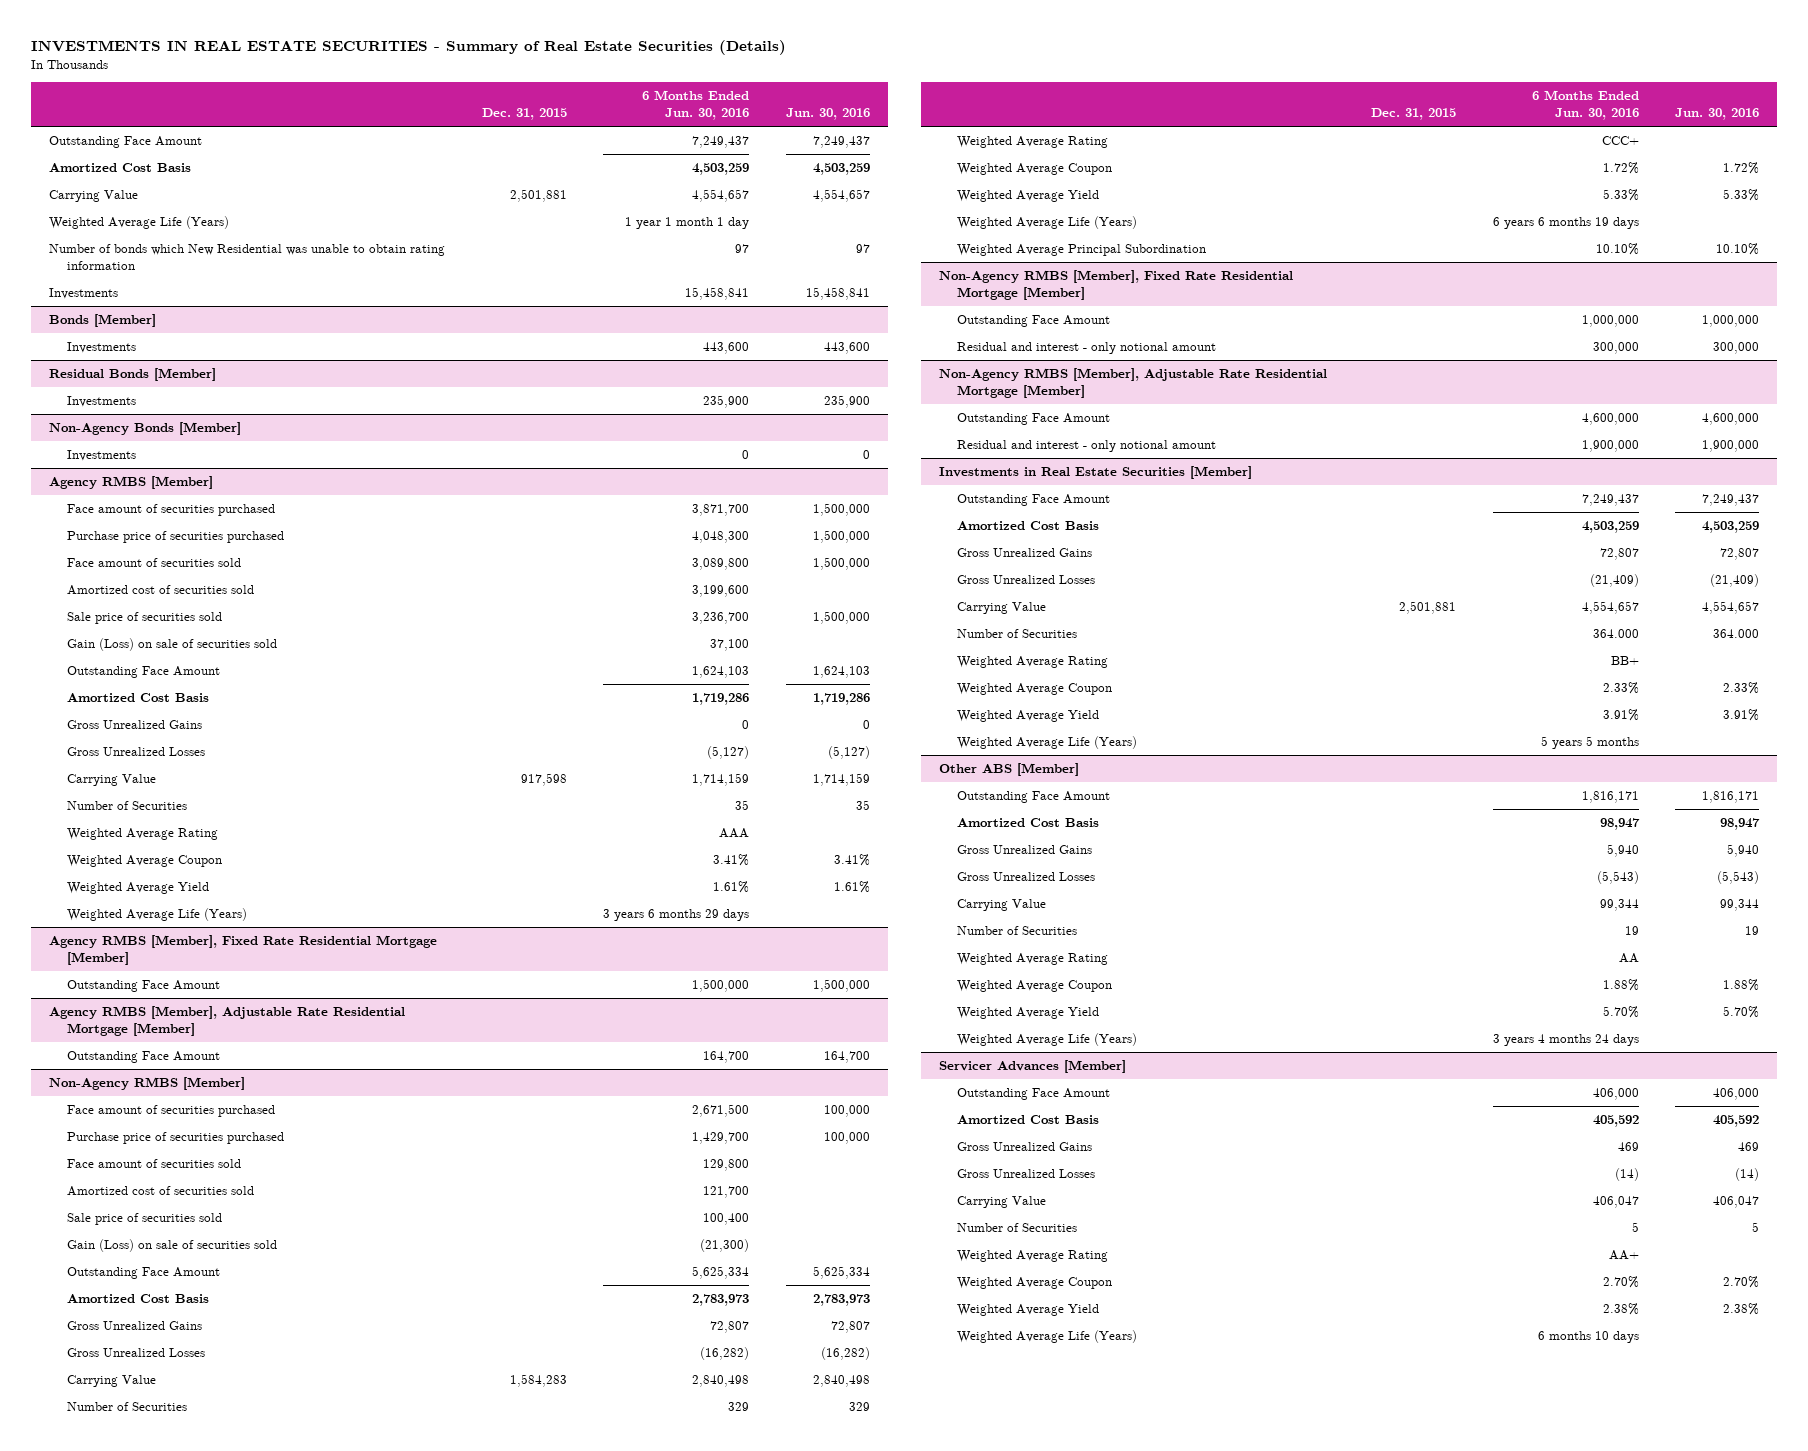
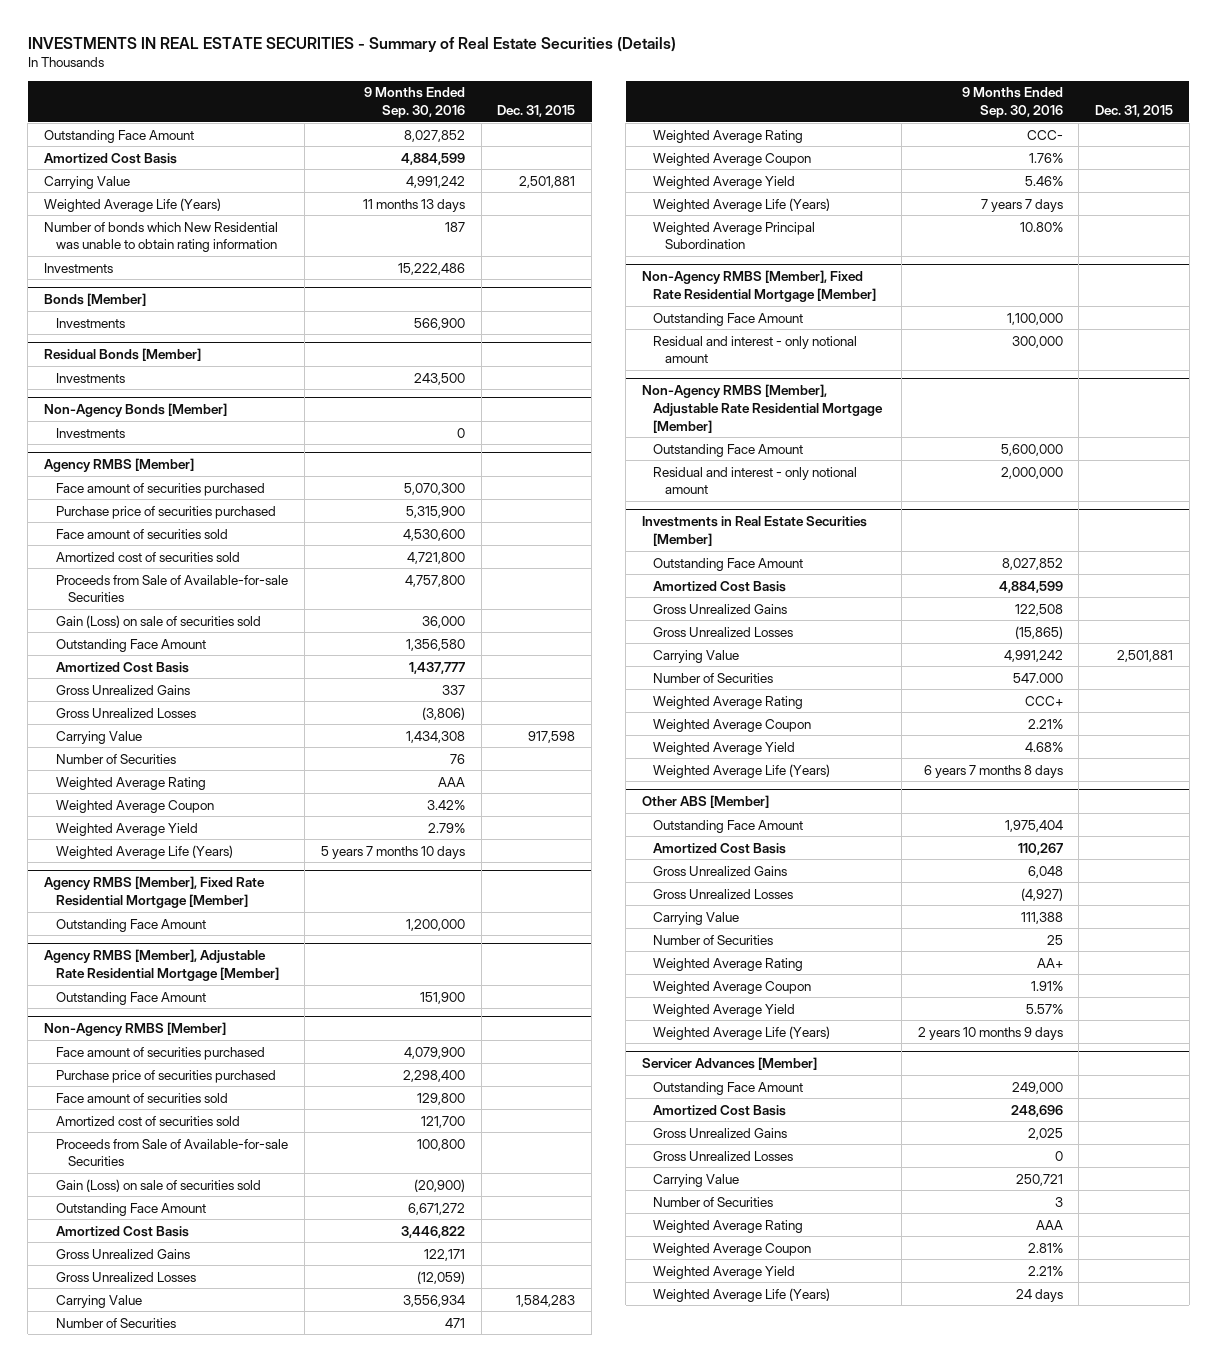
[642,90,750,121] 6 Months Ended Jun. 30, 2016 -> none
[785,108,870,121] Jun. 30, 2016 -> none
none -> [364,87,466,118] 9 Months Ended Sep. 30, 2016
[67,612,223,625] Sale price of securities sold -> [55,574,288,603] Proceeds from Sale of Available-for-sale Securities
[67,1213,223,1226] Sale price of securities sold -> [55,1138,288,1167] Proceeds from Sale of Available-for-sale Securities

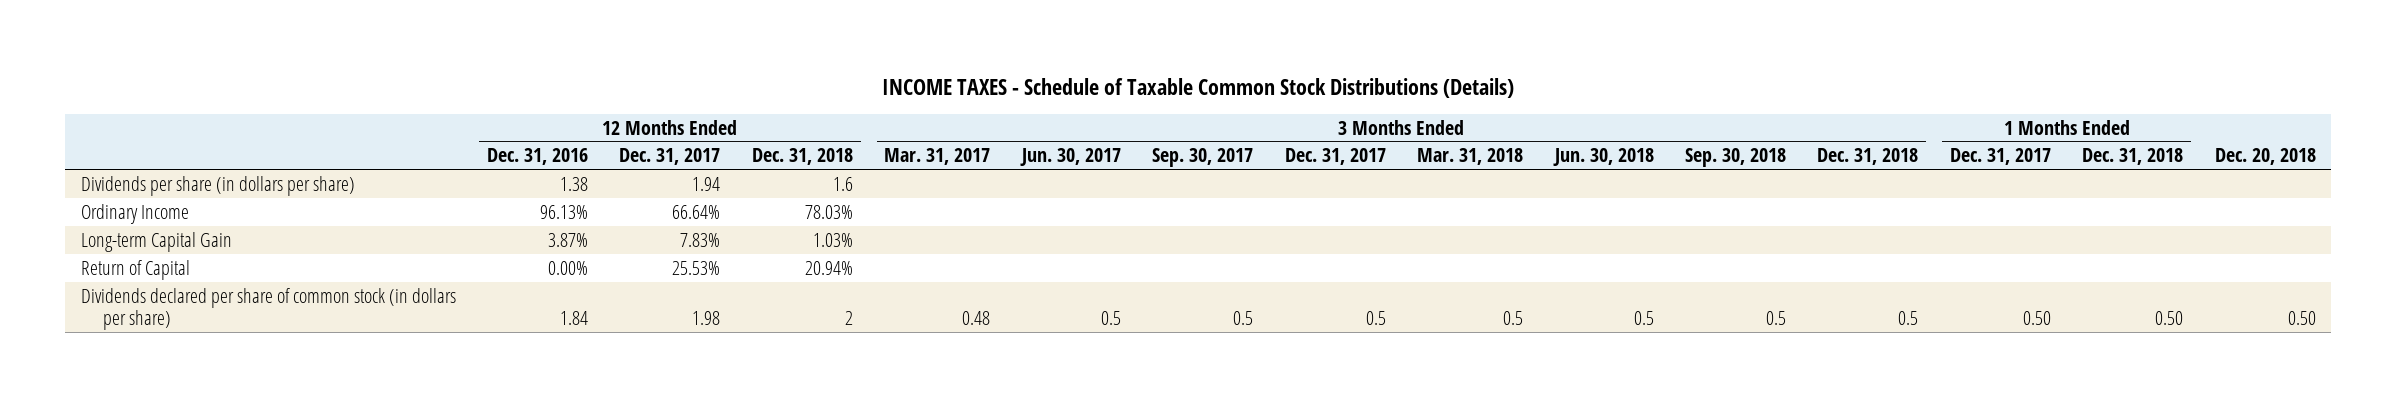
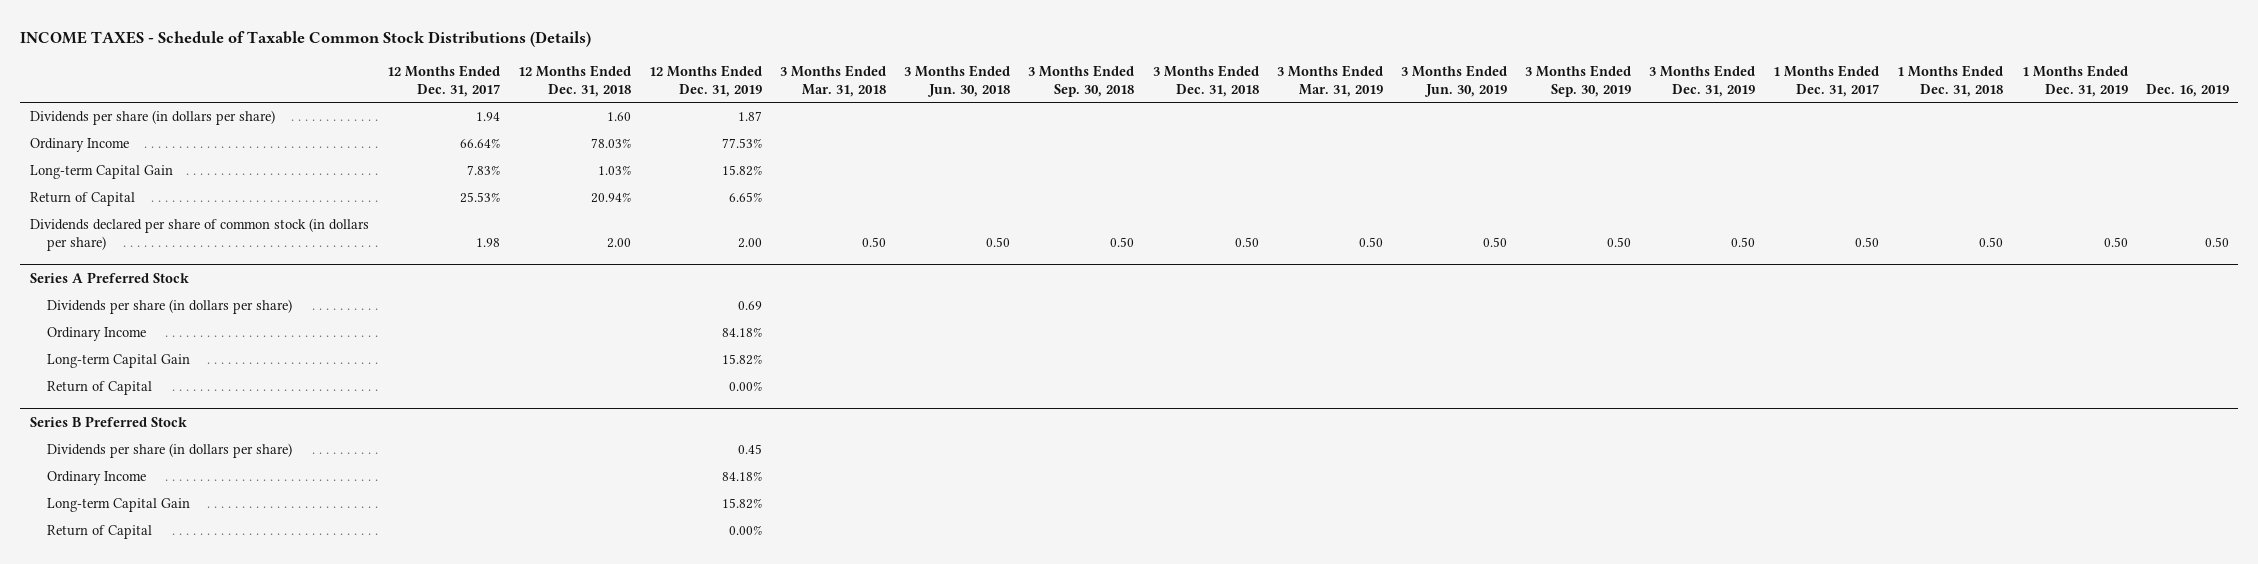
[487,148,589,166] Dec. 31, 2016 -> none
[884,148,991,166] Mar. 31, 2017 -> none
[1019,148,1121,167] Jun. 30, 2017 -> none
[1152,148,1254,168] Sep. 30, 2017 -> none
[1284,148,1386,166] Dec. 31, 2017 -> none
[2214,148,2316,166] Dec. 20, 2018 -> none
none -> [649,64,763,97] 12 Months Ended Dec. 31, 2019
none -> [1276,64,1383,97] 3 Months Ended Mar. 31, 2019
none -> [1400,64,1507,97] 3 Months Ended Jun. 30, 2019
none -> [1525,64,1632,97] 3 Months Ended Sep. 30, 2019
none -> [1649,64,1756,97] 3 Months Ended Dec. 31, 2019
none -> [2021,64,2128,97] 1 Months Ended Dec. 31, 2019
none -> [2145,83,2229,97] Dec. 16, 2019
[832,176,853,191] 1.6 -> [606,112,631,122] 1.60
[844,311,853,326] 2 -> [606,238,631,249] 2.00
[1503,311,1524,326] 0.5 -> [862,237,887,248] 0.50
[1633,311,1654,326] 0.5 -> [986,237,1011,248] 0.50
[1765,311,1786,326] 0.5 -> [1110,237,1135,248] 0.50
[1898,311,1919,326] 0.5 -> [1234,237,1259,248] 0.50
none -> [29,272,189,284] Series A Preferred Stock
none -> [47,299,293,315] Dividends per share (in dollars per share)
none -> [47,327,147,342] Ordinary Income
none -> [47,354,191,369] Long-term Capital Gain
none -> [47,381,153,396] Return of Capital
none -> [29,416,187,428] Series B Preferred Stock
none -> [47,443,293,459] Dividends per share (in dollars per share)
none -> [47,471,147,486] Ordinary Income
none -> [47,498,191,513] Long-term Capital Gain
none -> [47,525,153,540] Return of Capital

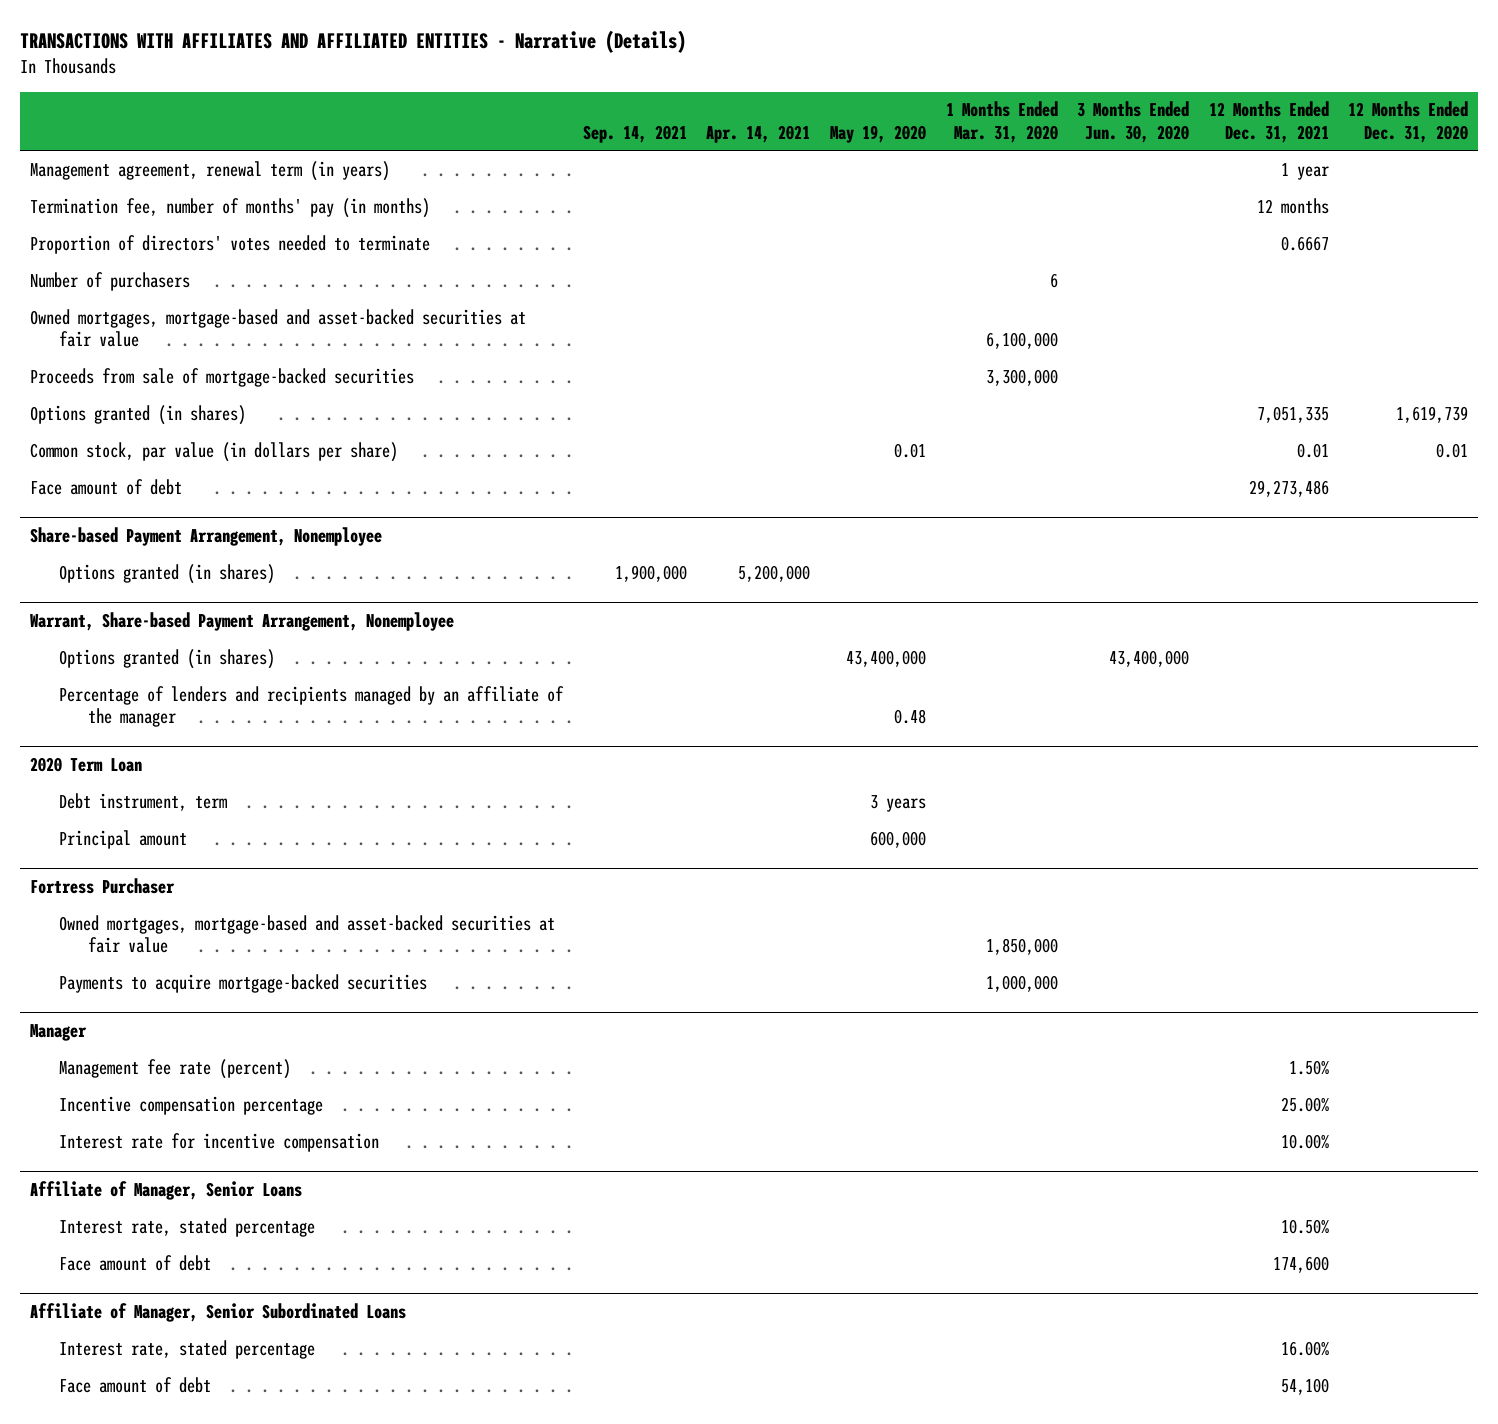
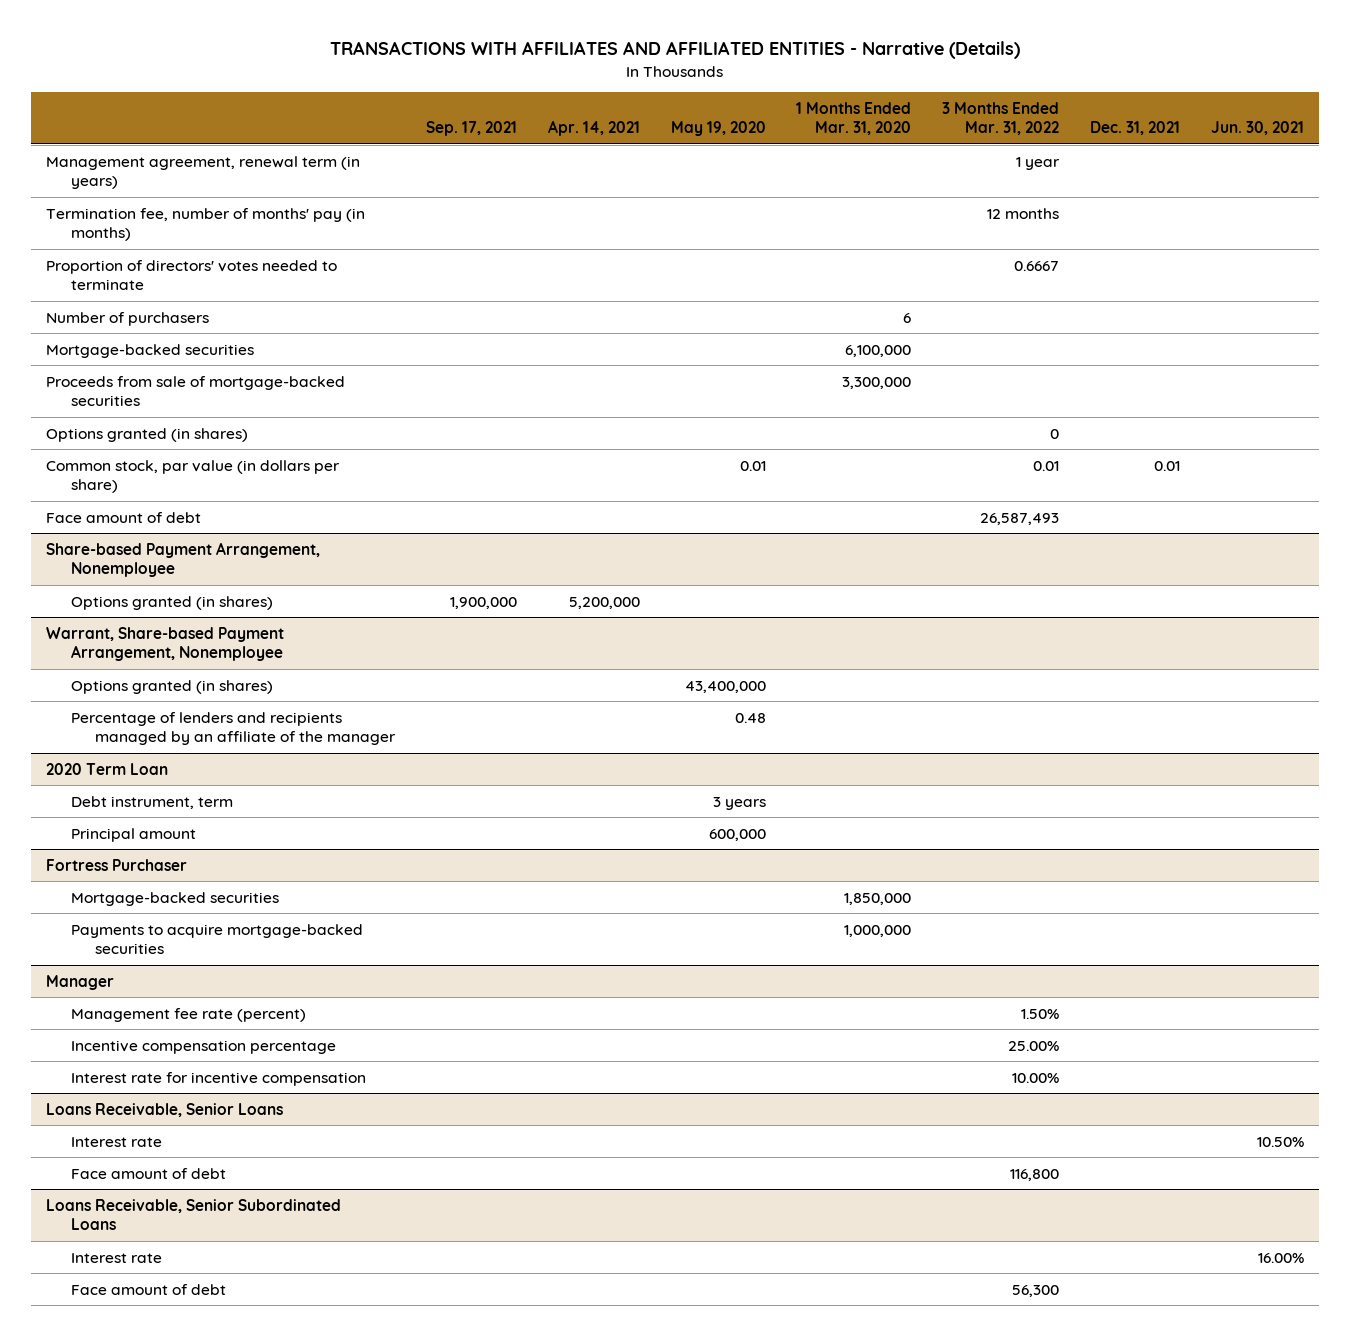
[582,124,687,143] Sep. 14, 2021 -> none
[1077,101,1190,143] 3 Months Ended Jun. 30, 2020 -> none
[1208,101,1329,143] 12 Months Ended Dec. 31, 2021 -> none
[1348,101,1469,143] 12 Months Ended Dec. 31, 2020 -> none
none -> [426,121,518,137] Sep. 17, 2021
none -> [942,101,1060,136] 3 Months Ended Mar. 31, 2022
none -> [1089,121,1180,136] Dec. 31, 2021
none -> [1210,121,1304,136] Jun. 30, 2021
[29,308,526,347] Owned mortgages, mortgage-based and asset-backed securities at fair value -> [46,343,255,358] Mortgage-backed securities
[59,914,556,953] Owned mortgages, mortgage-based and asset-backed securities at fair value -> [70,891,279,906] Mortgage-backed securities
[29,1180,302,1200] Affiliate of Manager, Senior Loans -> none
[59,1217,316,1237] Interest rate, stated percentage -> none
[59,1254,212,1271] Face amount of debt -> none
[29,1302,406,1322] Affiliate of Manager, Senior Subordinated Loans -> none
[59,1339,316,1359] Interest rate, stated percentage -> none
[59,1376,212,1393] Face amount of debt -> none
none -> [46,1102,284,1117] Loans Receivable, Senior Loans
none -> [70,1136,162,1147] Interest rate
none -> [70,1167,226,1179] Face amount of debt
none -> [46,1198,342,1231] Loans Receivable, Senior Subordinated Loans
none -> [70,1252,162,1263] Interest rate
none -> [70,1283,226,1295] Face amount of debt

